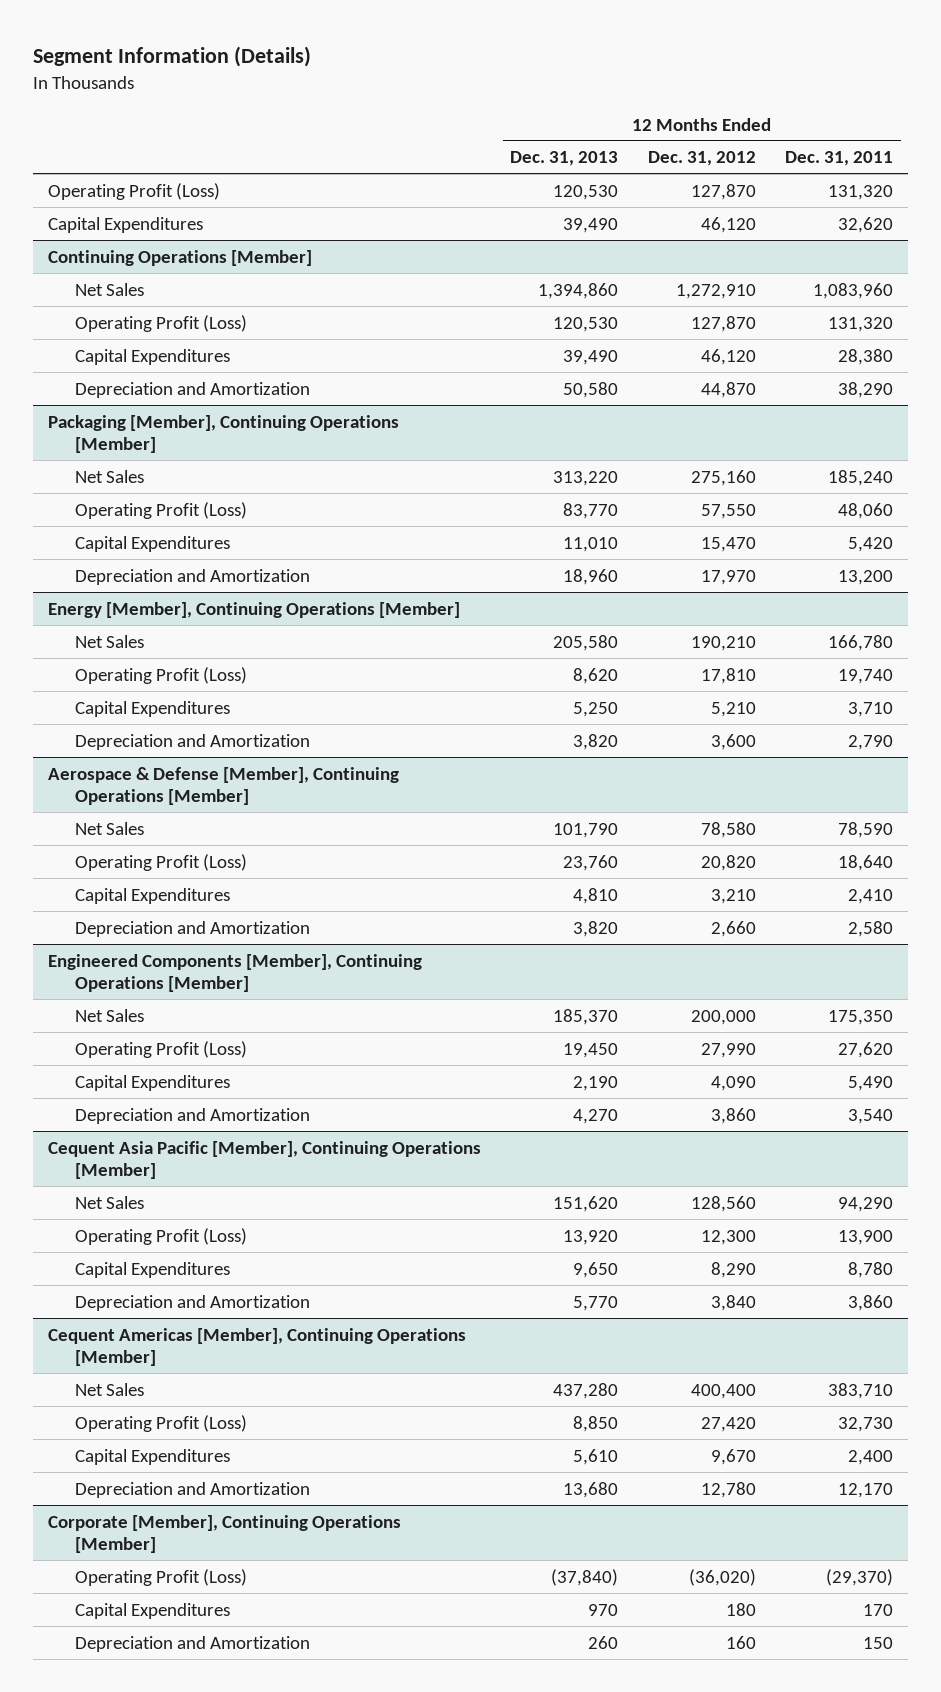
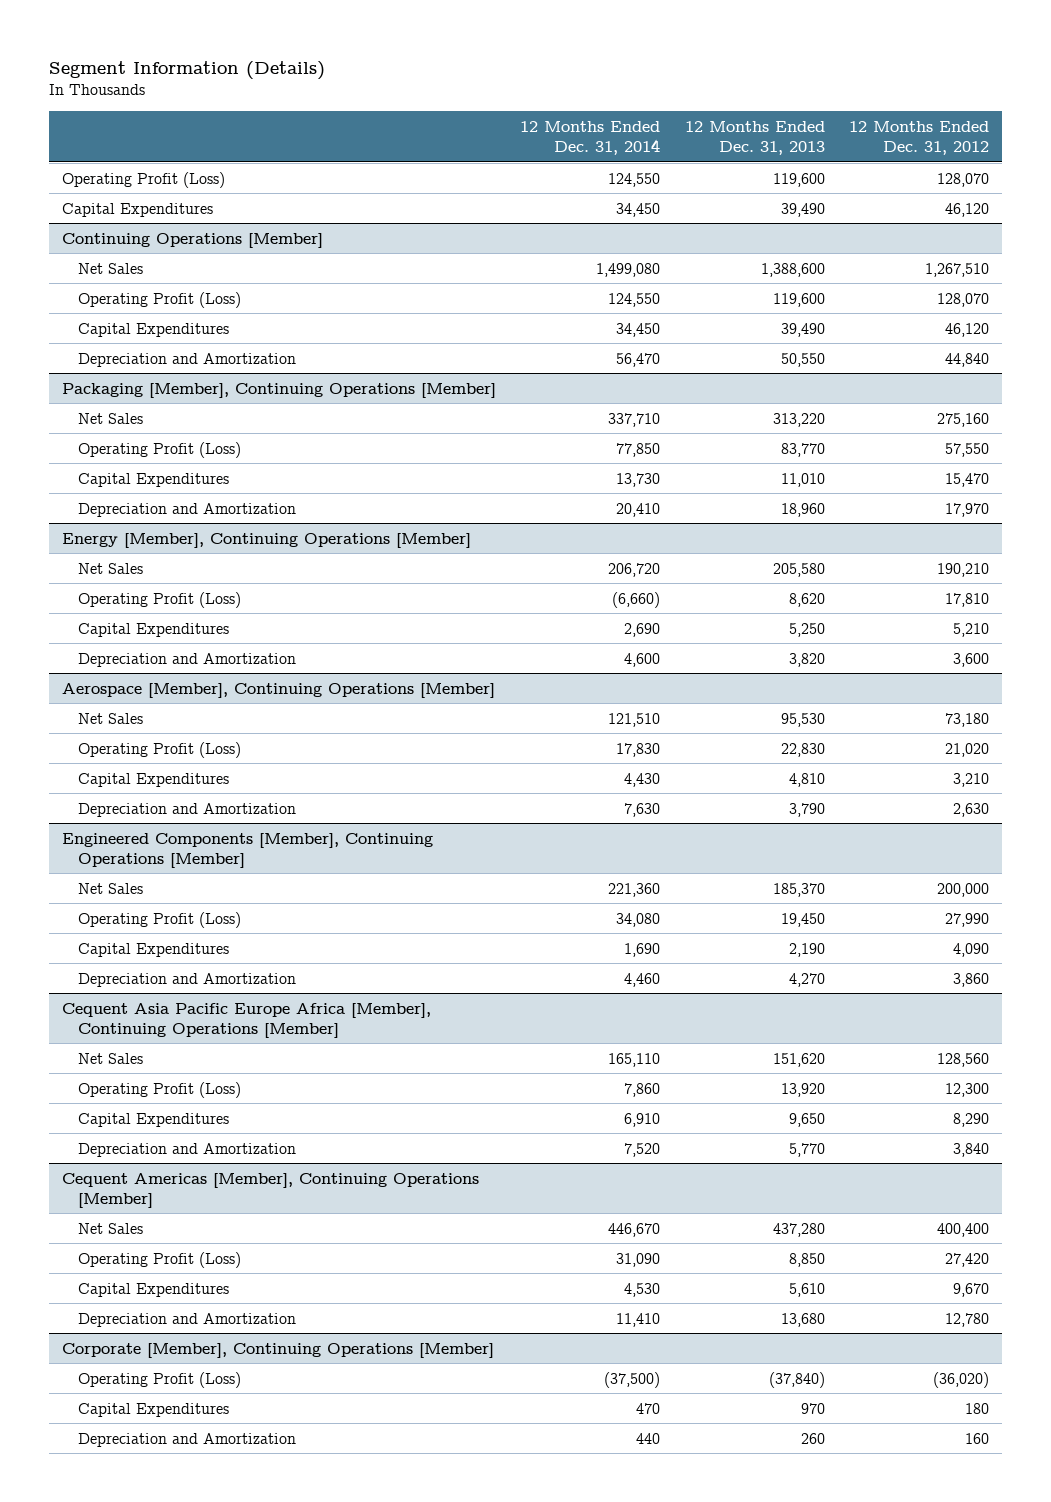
[785,151,894,167] Dec. 31, 2011 -> none
none -> [520,120,661,155] 12 Months Ended Dec. 31, 2014
[553,184,619,200] 120,530 -> [772,172,825,187] 119,600
[690,183,756,200] 127,870 -> [937,172,990,187] 128,070
[538,282,619,299] 1,394,860 -> [760,262,825,277] 1,388,600
[675,283,756,299] 1,272,910 -> [925,262,990,277] 1,267,510
[553,316,619,332] 120,530 -> [772,292,825,307] 119,600
[690,315,756,332] 127,870 -> [937,292,990,307] 128,070
[563,381,619,398] 50,580 -> [780,352,825,367] 50,550
[700,381,756,398] 44,870 -> [945,352,990,367] 44,840
[47,766,399,806] Aerospace & Defense [Member], Continuing Operations [Member] -> [61,682,495,698] Aerospace [Member], Continuing Operations [Member]
[553,822,619,838] 101,790 -> [780,712,825,727] 95,530
[700,821,756,838] 78,580 -> [945,712,990,727] 73,180
[563,854,619,871] 23,760 -> [780,742,825,757] 22,830
[700,854,756,871] 20,820 -> [945,742,990,757] 21,020
[573,920,619,937] 3,820 -> [788,802,825,817] 3,790
[710,920,756,937] 2,660 -> [953,802,990,817] 2,630
[47,1140,481,1180] Cequent Asia Pacific [Member], Continuing Operations [Member] -> [61,1002,431,1038] Cequent Asia Pacific Europe Africa [Member], Continuing Operations [Member]

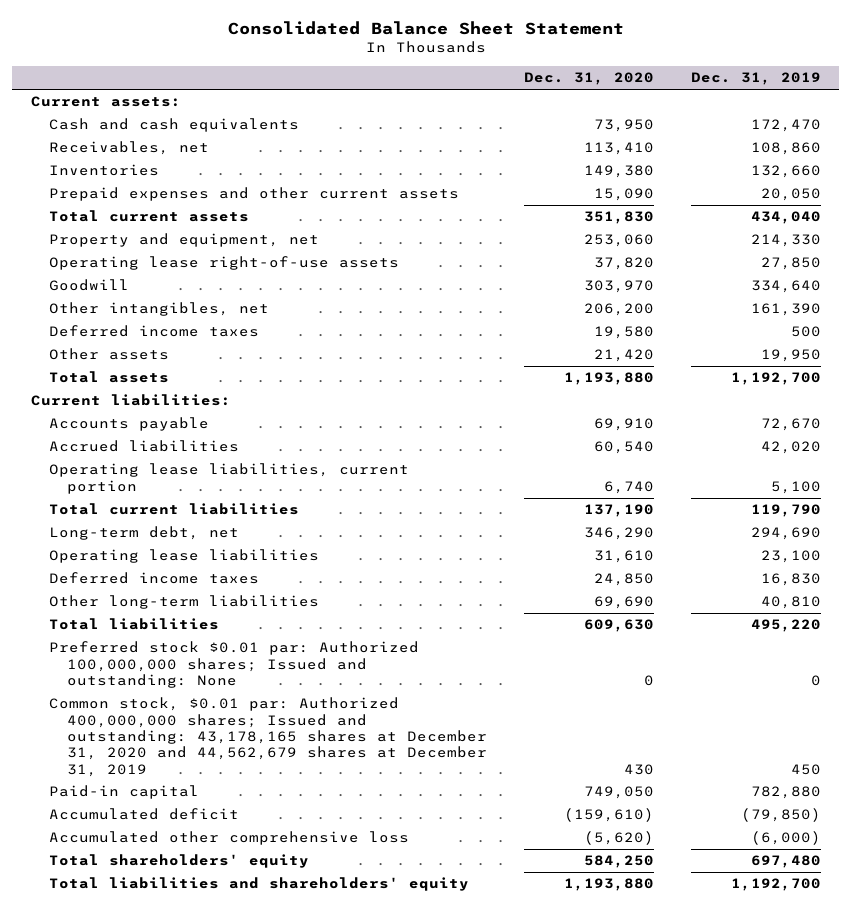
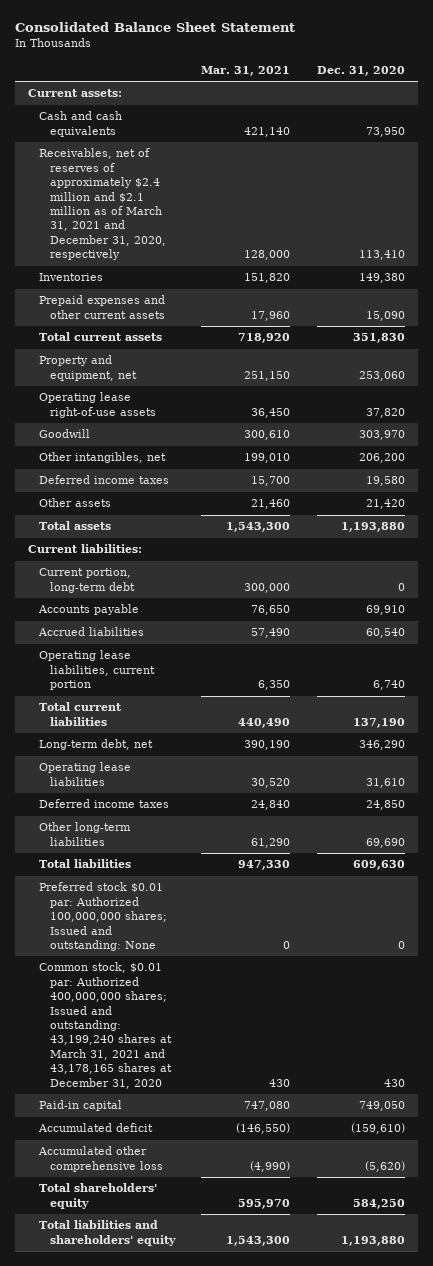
[690,72,821,86] Dec. 31, 2019 -> none
none -> [201,65,291,76] Mar. 31, 2021
[48,141,209,156] Receivables, net -> [39,148,166,261] Receivables, net of reserves of approximately $2.4 million and $2.1 million as of March 31, 2021 and December 31, 2020, respectively
none -> [39,568,135,593] Current portion, long-term debt
[48,697,488,777] Common stock, $0.01 par: Authorized 400,000,000 shares; Issued and outstanding: 43,178,165 shares at December 31, 2020 and 44,562,679 shares at December 31, 2019 -> [39,962,172,1089] Common stock, $0.01 par: Authorized 400,000,000 shares; Issued and outstanding: 43,199,240 shares at March 31, 2021 and 43,178,165 shares at December 31, 2020

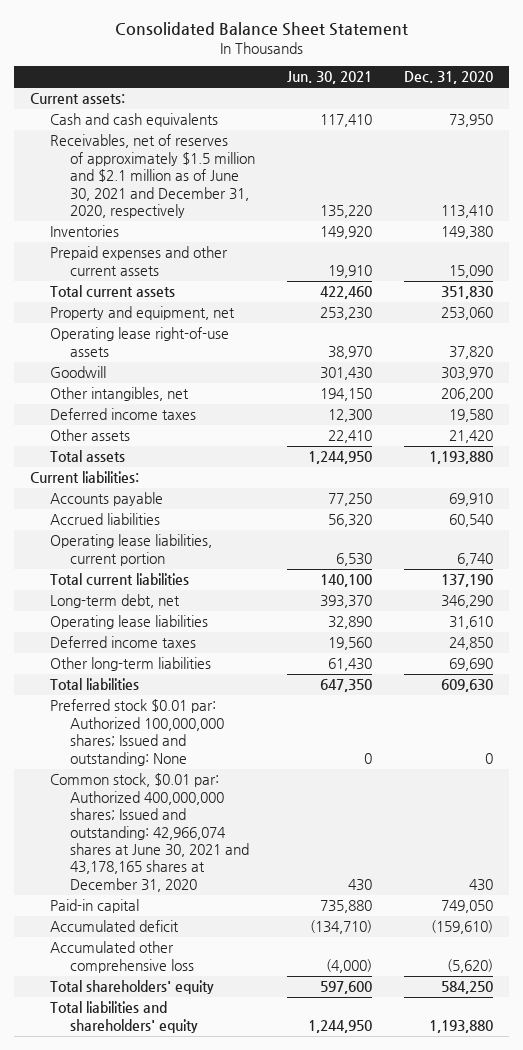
[201,65,291,76] Mar. 31, 2021 -> none
none -> [287,71,373,85] Jun. 30, 2021
[39,148,166,261] Receivables, net of reserves of approximately $2.4 million and $2.1 million as of March 31, 2021 and December 31, 2020, respectively -> [50,134,256,219] Receivables, net of reserves of approximately $1.5 million and $2.1 million as of June 30, 2021 and December 31, 2020, respectively
[39,568,135,593] Current portion, long-term debt -> none
[39,962,172,1089] Common stock, $0.01 par: Authorized 400,000,000 shares; Issued and outstanding: 43,199,240 shares at March 31, 2021 and 43,178,165 shares at December 31, 2020 -> [50,773,250,892] Common stock, $0.01 par: Authorized 400,000,000 shares; Issued and outstanding: 42,966,074 shares at June 30, 2021 and 43,178,165 shares at December 31, 2020

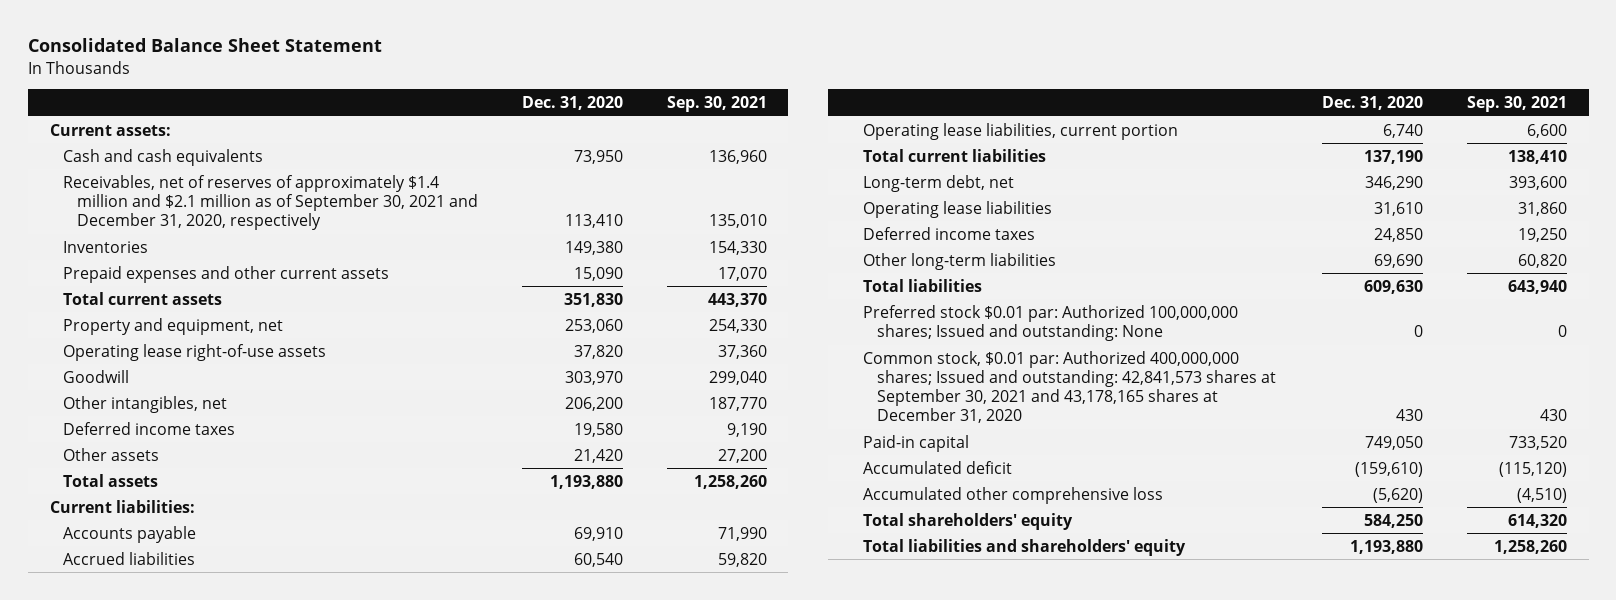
[287,71,373,85] Jun. 30, 2021 -> none
none -> [666,96,767,113] Sep. 30, 2021
[50,134,256,219] Receivables, net of reserves of approximately $1.5 million and $2.1 million as of June 30, 2021 and December 31, 2020, respectively -> [63,174,478,231] Receivables, net of reserves of approximately $1.4 million and $2.1 million as of September 30, 2021 and December 31, 2020, respectively
[50,773,250,892] Common stock, $0.01 par: Authorized 400,000,000 shares; Issued and outstanding: 42,966,074 shares at June 30, 2021 and 43,178,165 shares at December 31, 2020 -> [863,350,1277,424] Common stock, $0.01 par: Authorized 400,000,000 shares; Issued and outstanding: 42,841,573 shares at September 30, 2021 and 43,178,165 shares at December 31, 2020

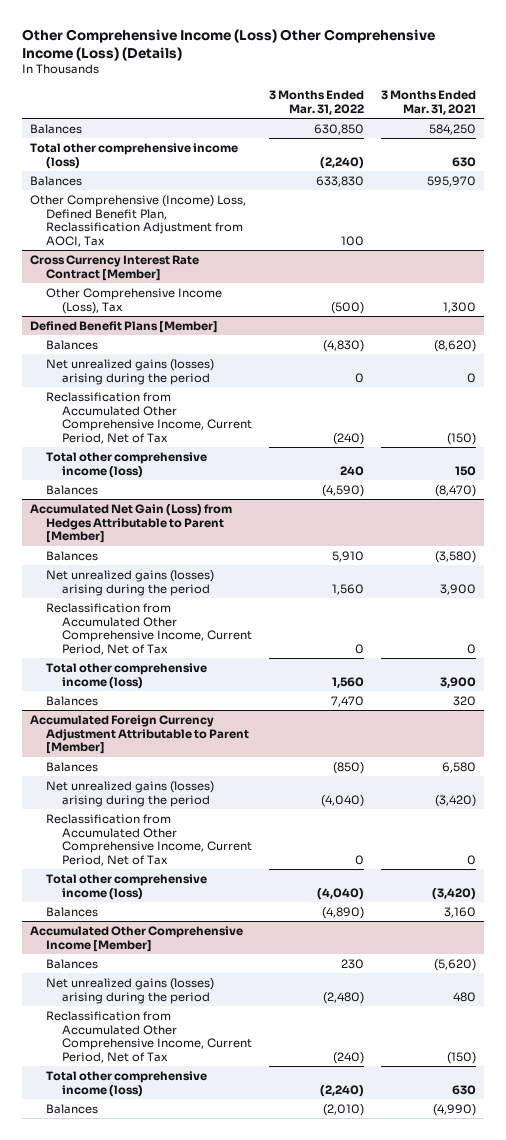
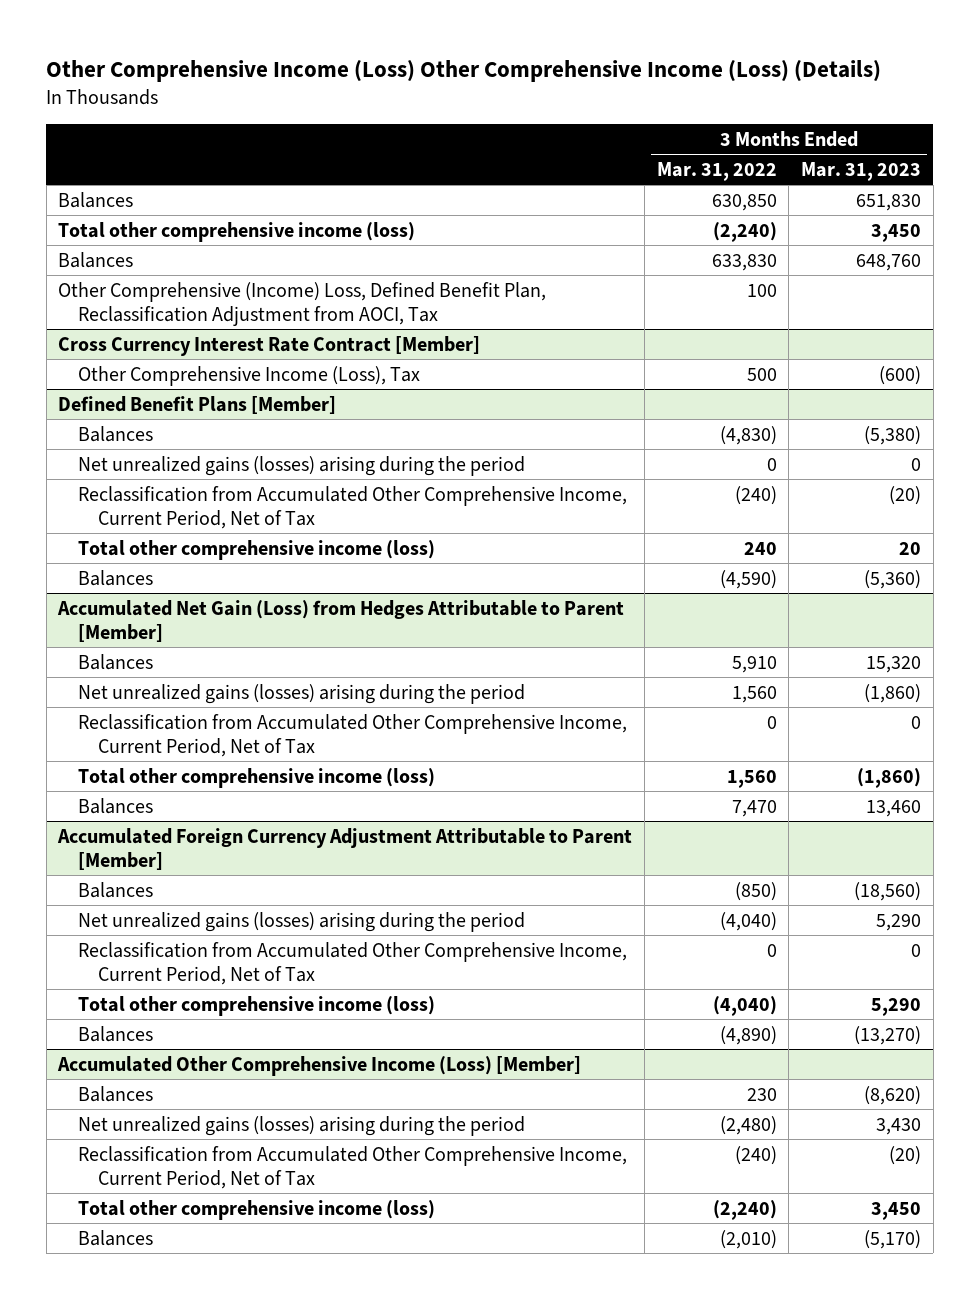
[380,89,476,115] 3 Months Ended Mar. 31, 2021 -> none
none -> [800,161,921,181] Mar. 31, 2023
[330,301,364,314] (500) -> [746,367,777,381] 500
[30,925,244,952] Accumulated Other Comprehensive Income [Member] -> [57,1055,582,1076] Accumulated Other Comprehensive Income (Loss) [Member]

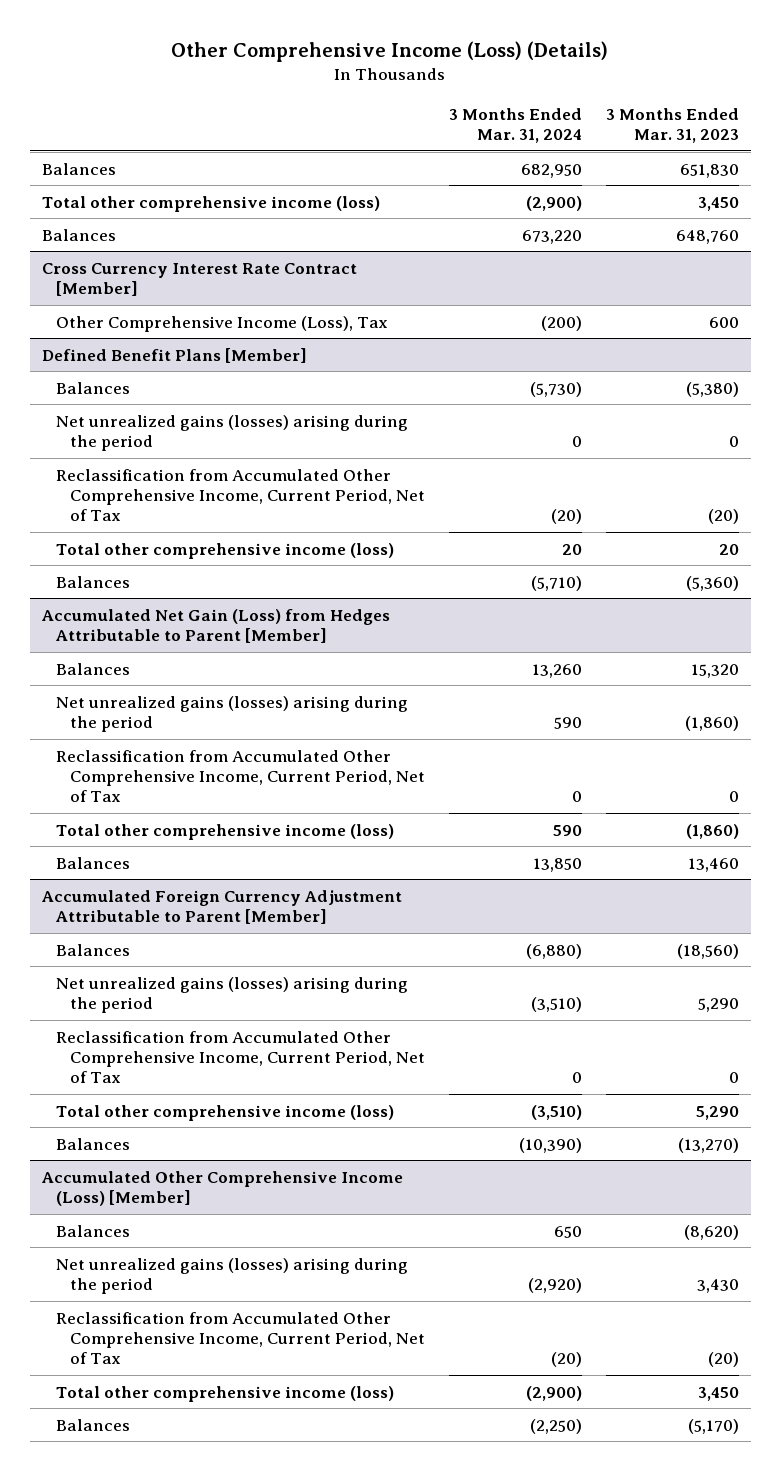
[46,60,882,83] Other Comprehensive Income (Loss) Other Comprehensive Income (Loss) (Details) -> [171,40,609,62] Other Comprehensive Income (Loss) (Details)
[656,161,777,181] Mar. 31, 2022 -> none
none -> [449,107,583,144] 3 Months Ended Mar. 31, 2024
[58,281,547,326] Other Comprehensive (Income) Loss, Defined Benefit Plan, Reclassification Adjustment from AOCI, Tax -> none
[878,365,921,385] (600) -> [708,316,739,328] 600

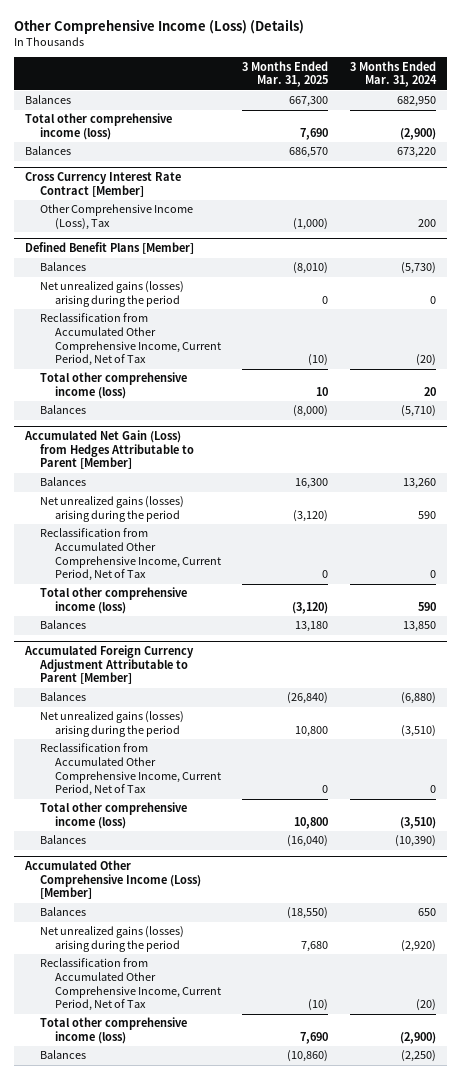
[605,107,739,144] 3 Months Ended Mar. 31, 2023 -> none
none -> [242,60,329,88] 3 Months Ended Mar. 31, 2025
[541,315,583,331] (200) -> [418,218,437,227] 200

